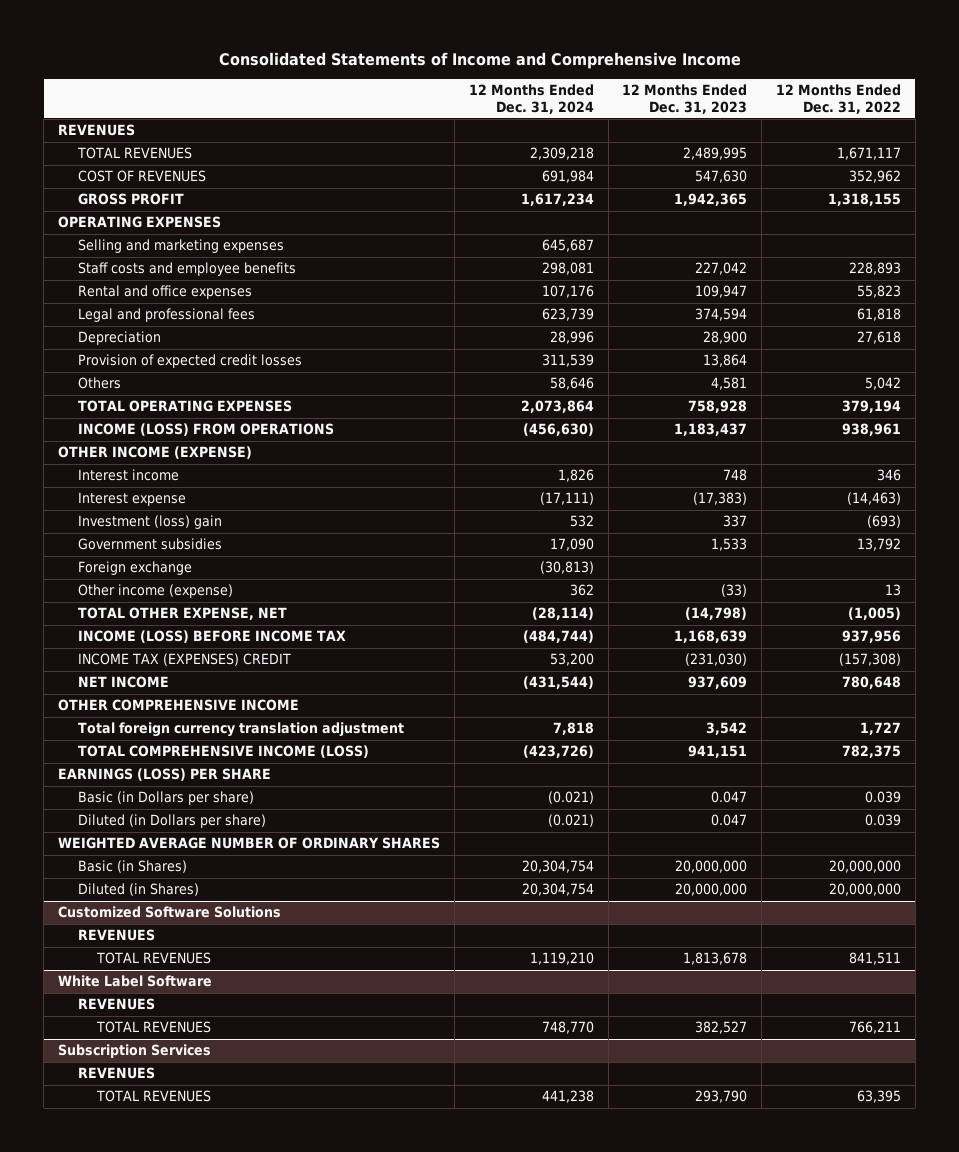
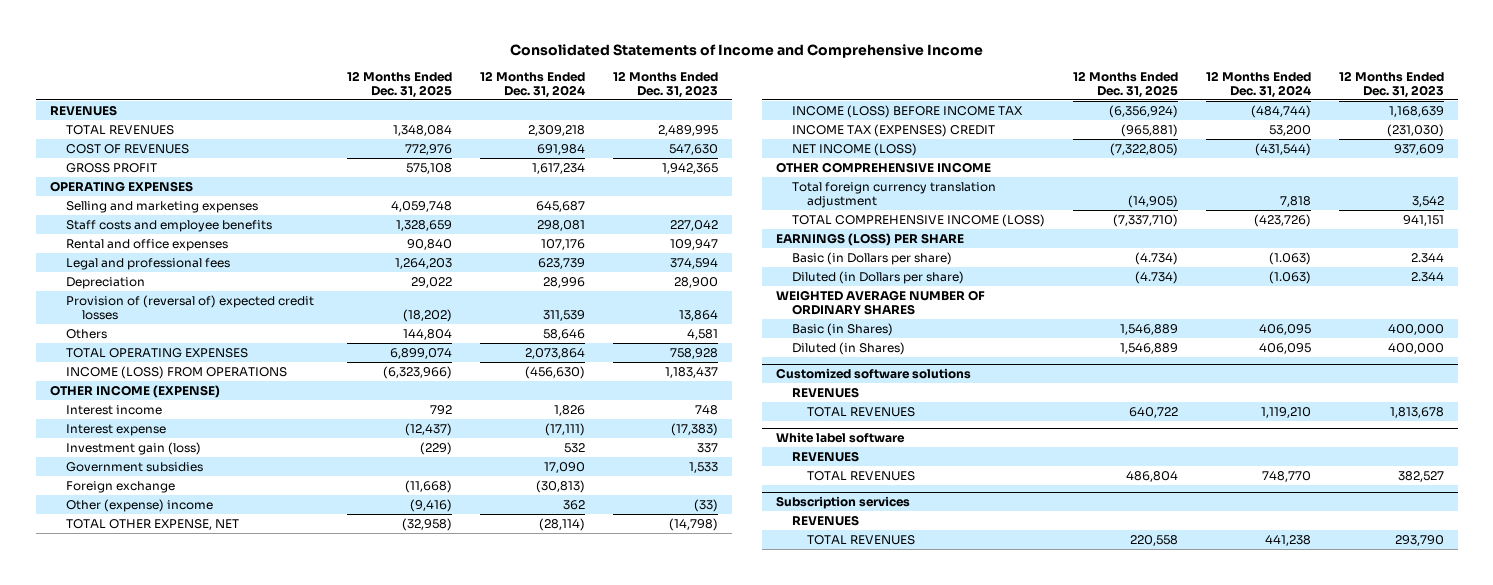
[776,84,902,114] 12 Months Ended Dec. 31, 2022 -> none
none -> [346,70,452,98] 12 Months Ended Dec. 31, 2025
[77,354,302,369] Provision of expected credit losses -> [65,294,314,321] Provision of (reversal of) expected credit losses
[77,515,222,530] Investment (loss) gain -> [65,441,201,455] Investment gain (loss)
[77,584,233,599] Other income (expense) -> [65,498,213,512] Other (expense) income
[77,676,169,689] NET INCOME -> [791,142,917,156] NET INCOME (LOSS)
[547,791,594,805] (0.021) -> [1268,251,1311,265] (1.063)
[711,791,748,804] 0.047 -> [1410,252,1444,263] 2.344
[547,814,594,828] (0.021) -> [1268,270,1311,284] (1.063)
[711,814,748,827] 0.047 -> [1410,271,1444,282] 2.344
[521,860,594,874] 20,304,754 -> [1258,323,1311,335] 406,095
[675,860,748,874] 20,000,000 -> [1387,323,1444,335] 400,000
[521,883,594,897] 20,304,754 -> [1258,342,1311,354] 406,095
[675,883,748,897] 20,000,000 -> [1387,342,1444,354] 400,000
[57,906,281,919] Customized Software Solutions -> [775,367,971,379] Customized software solutions
[57,975,212,988] White Label Software -> [775,431,905,443] White label software
[57,1044,211,1059] Subscription Services -> [775,495,910,509] Subscription services

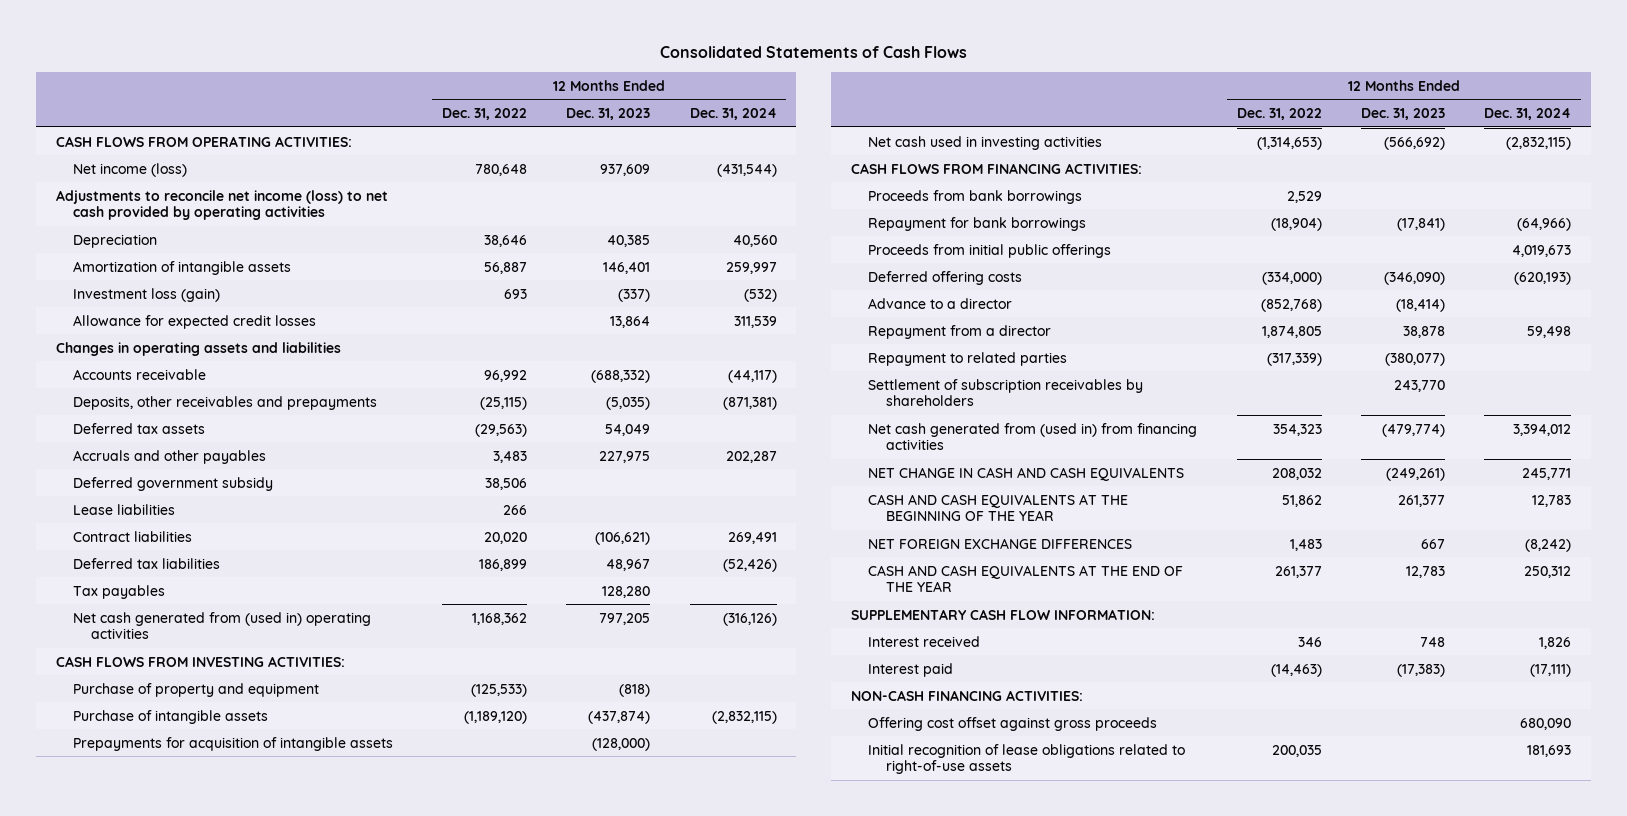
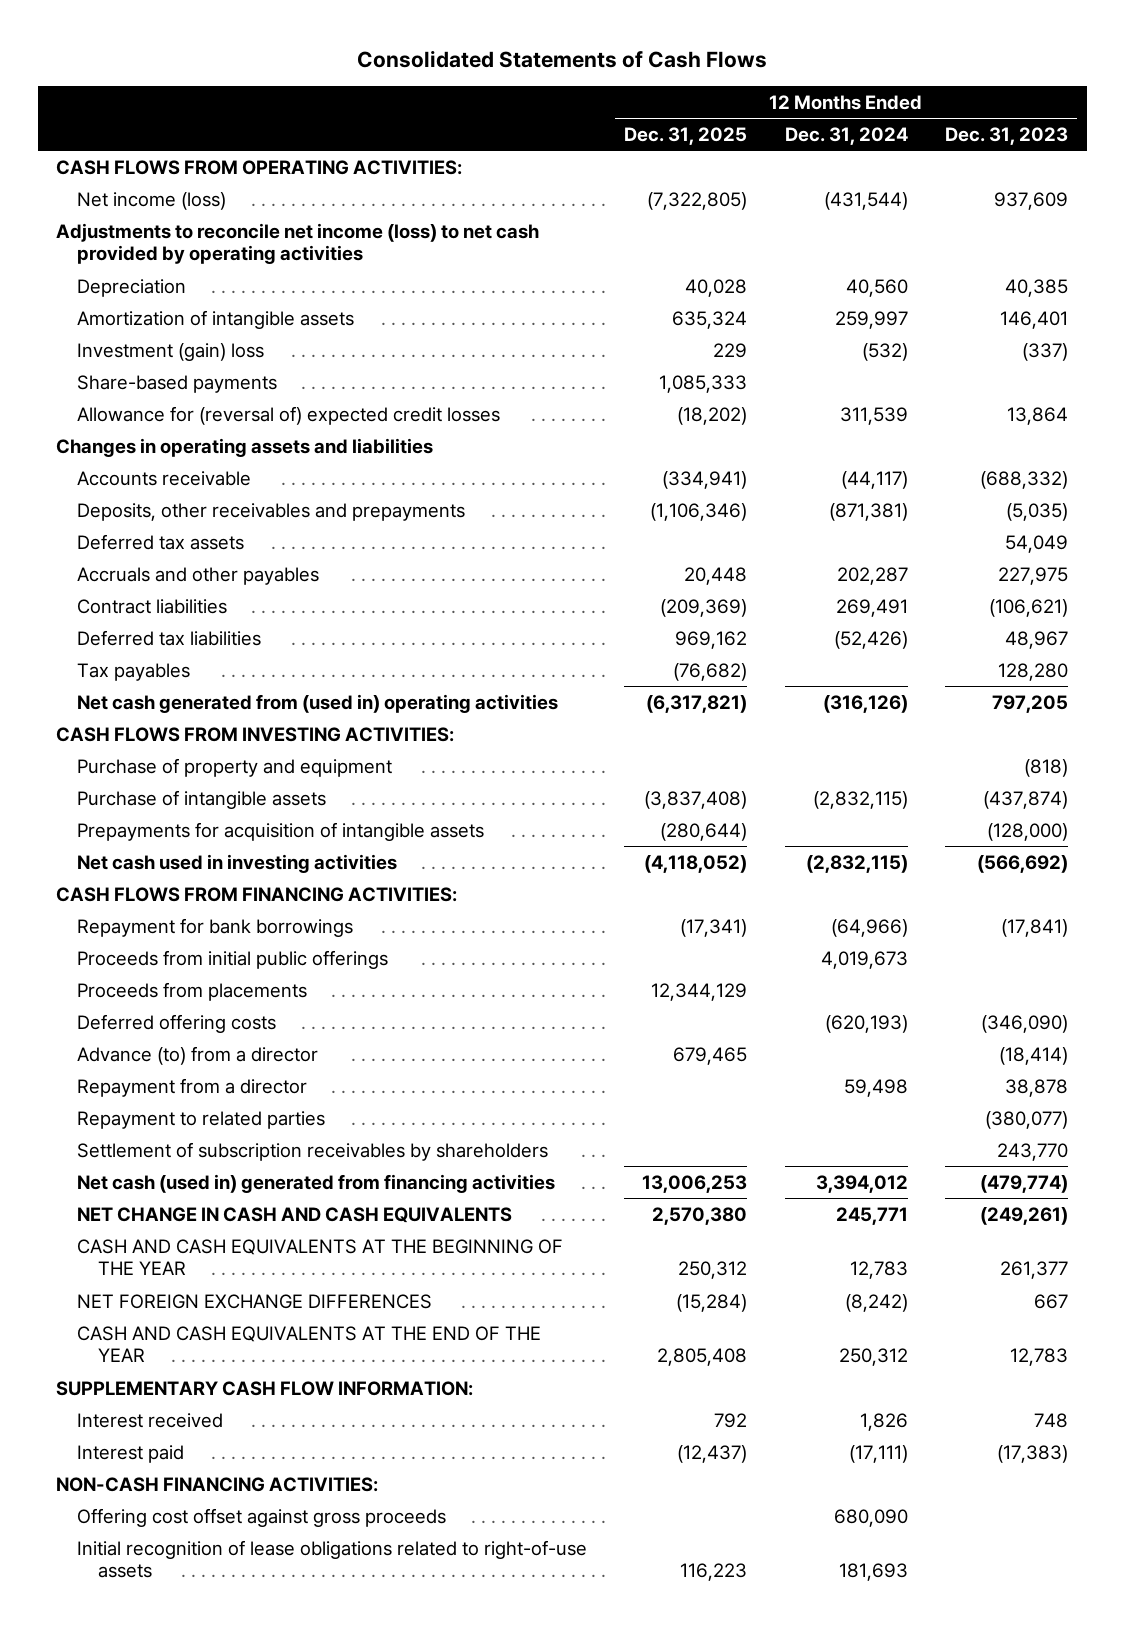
[441,107,527,120] Dec. 31, 2022 -> none
none -> [624,126,748,145] Dec. 31, 2025
[73,287,221,302] Investment loss (gain) -> [77,342,265,361] Investment (gain) loss
none -> [77,374,278,393] Share-based payments
[73,314,317,329] Allowance for expected credit losses -> [77,405,501,425] Allowance for (reversal of) expected credit losses
[73,476,274,491] Deferred government subsidy -> none
[73,503,176,515] Lease liabilities -> none
[868,189,1083,204] Proceeds from bank borrowings -> none
none -> [77,981,308,1001] Proceeds from placements
[868,297,1013,309] Advance to a director -> [77,1045,319,1065] Advance (to) from a director
[868,422,1198,450] Net cash generated from (used in) from financing activities -> [77,1173,556,1193] Net cash (used in) generated from financing activities

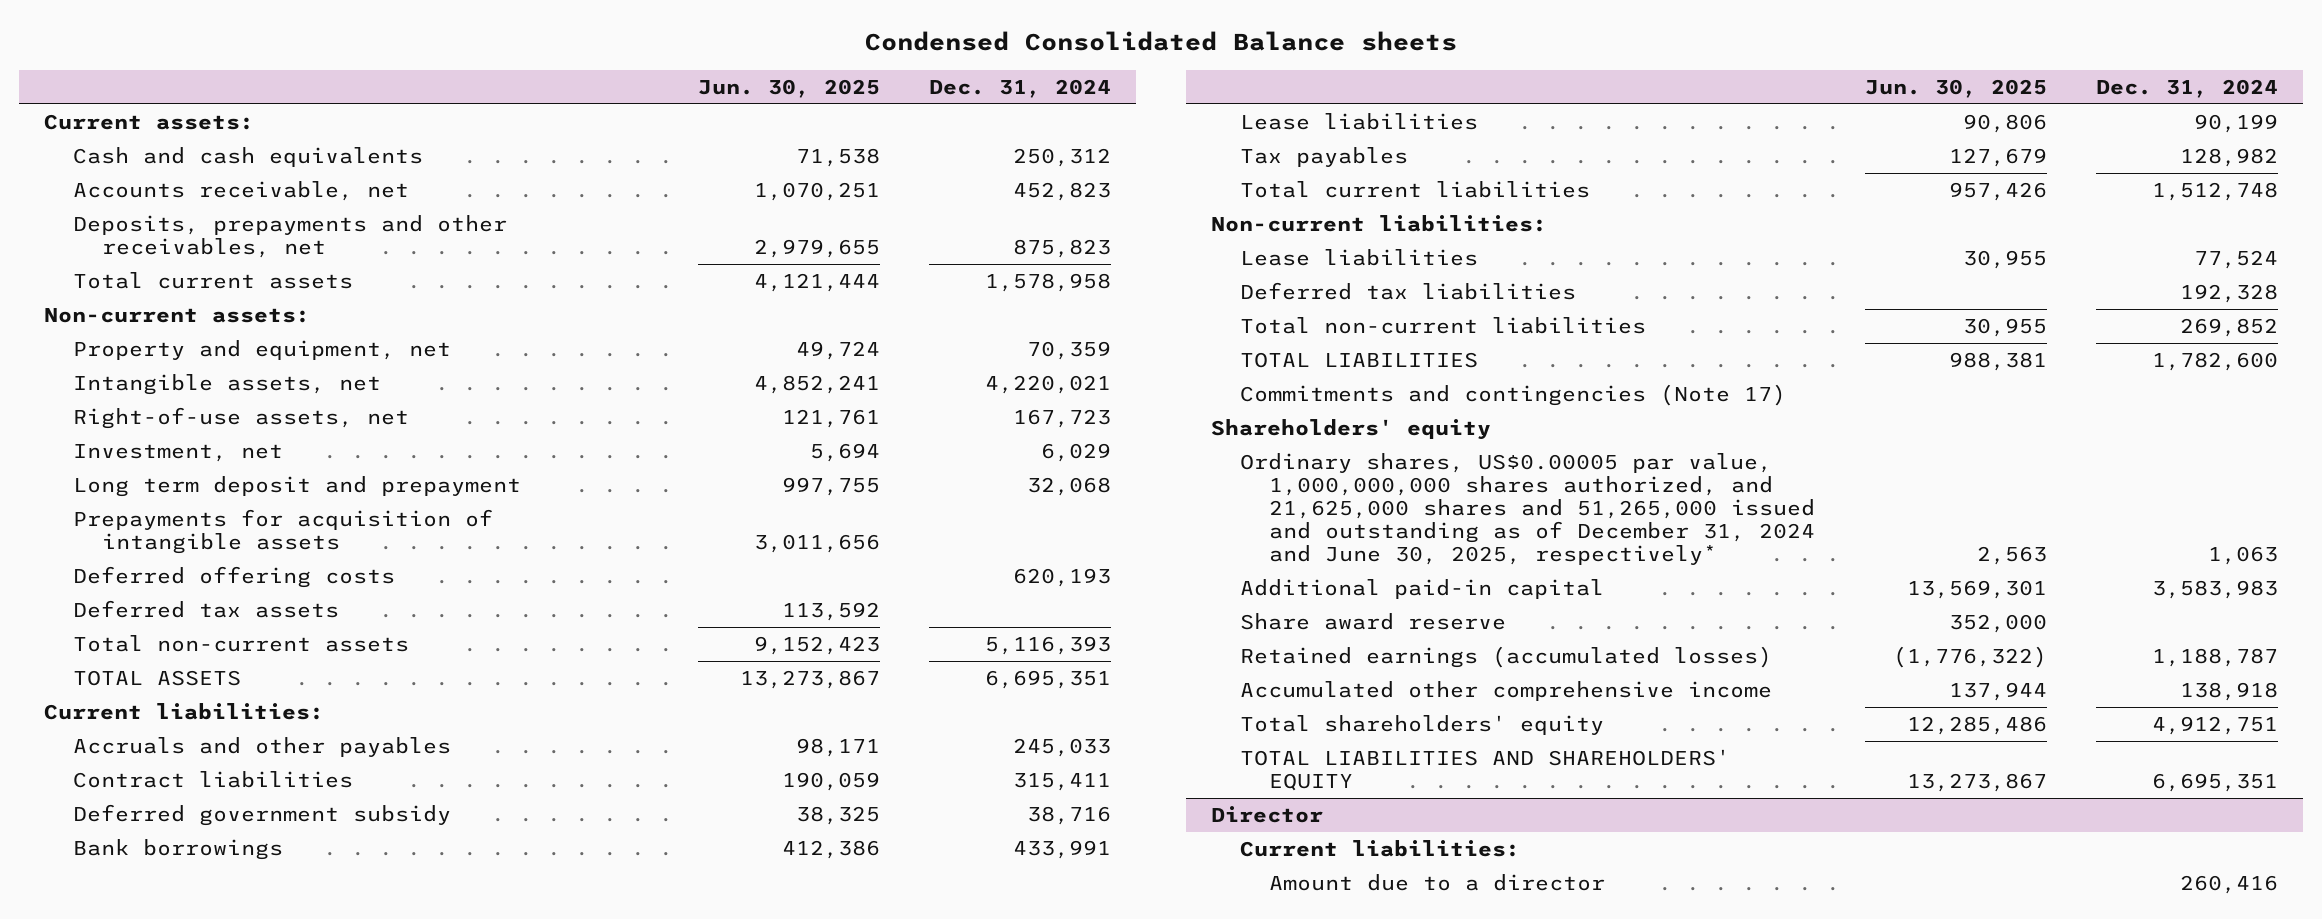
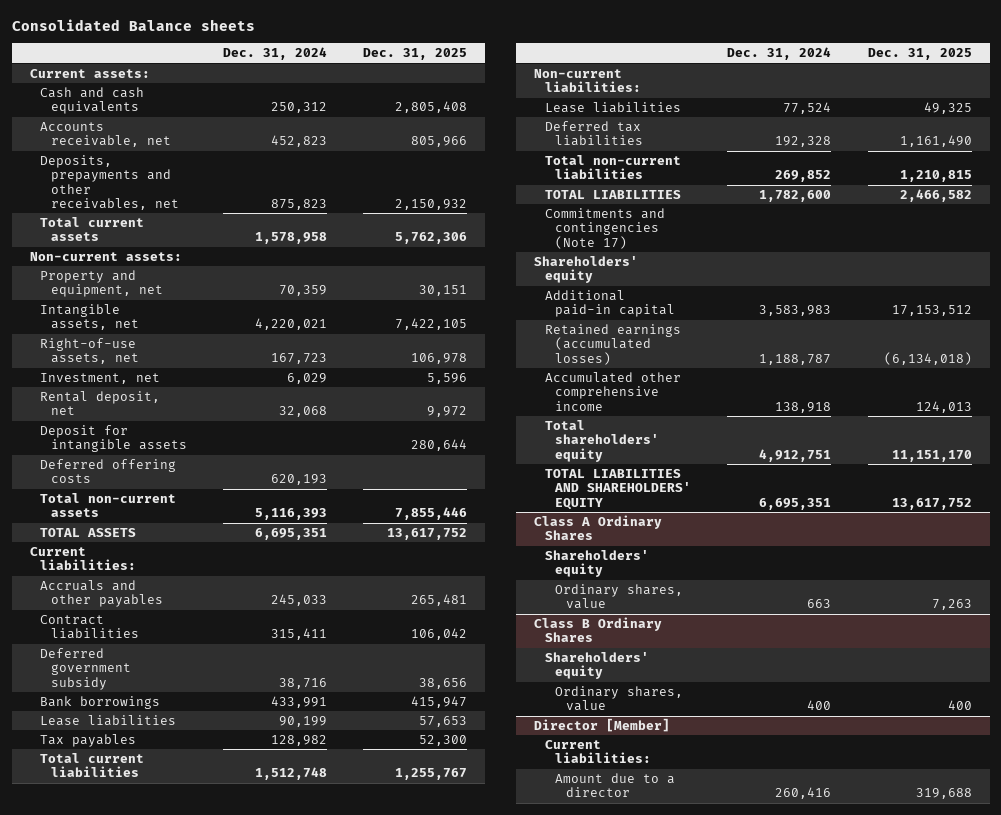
[864,30,1457,51] Condensed Consolidated Balance sheets -> [11,19,255,32] Consolidated Balance sheets
[697,78,880,98] Jun. 30, 2025 -> none
none -> [363,48,468,61] Dec. 31, 2025
[72,475,521,497] Long term deposit and prepayment -> [40,390,161,416] Rental deposit, net
[72,508,493,554] Prepayments for acquisition of intangible assets -> [40,424,187,453] Deposit for intangible assets
[72,599,339,618] Deferred tax assets -> none
[1239,452,1816,566] Ordinary shares, US$0.00005 par value, 1,000,000,000 shares authorized, and 21,625,000 shares and 51,265,000 issued and outstanding as of December 31, 2024 and June 30, 2025, respectively* -> none
[1239,612,1506,630] Share award reserve -> none
none -> [534,514,663,541] Class A Ordinary Shares
none -> [544,549,649,578] Shareholders' equity
none -> [555,583,684,610] Ordinary shares, value
none -> [534,616,663,643] Class B Ordinary Shares
none -> [544,651,649,680] Shareholders' equity
none -> [555,685,684,712] Ordinary shares, value
[1210,805,1323,823] Director -> [534,717,671,732] Director [Member]

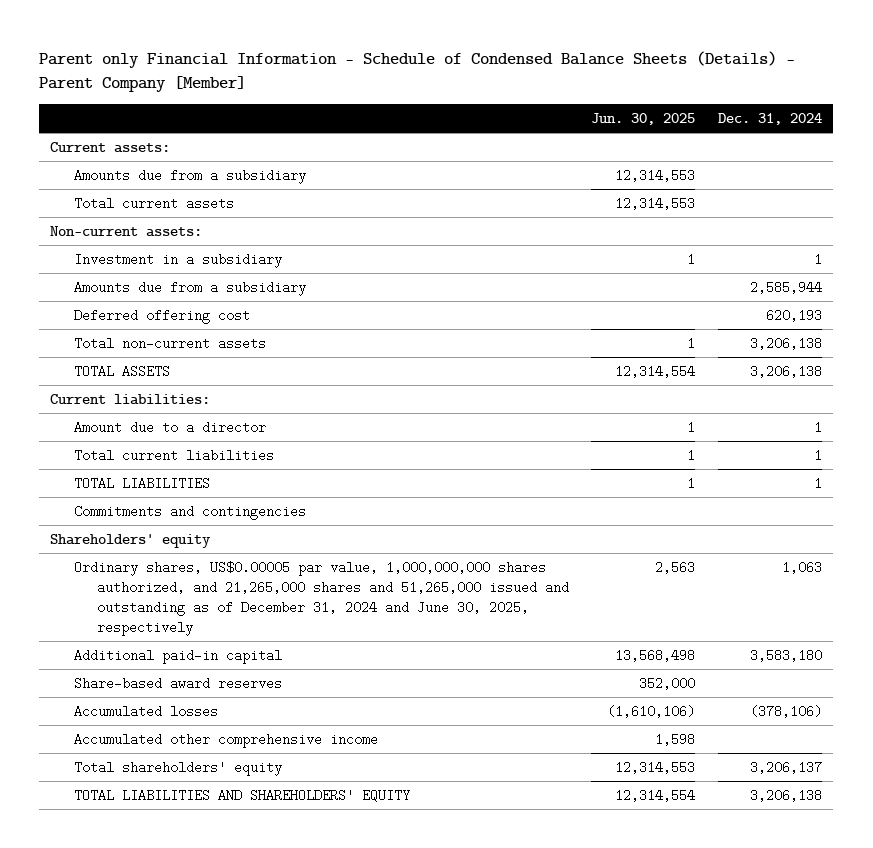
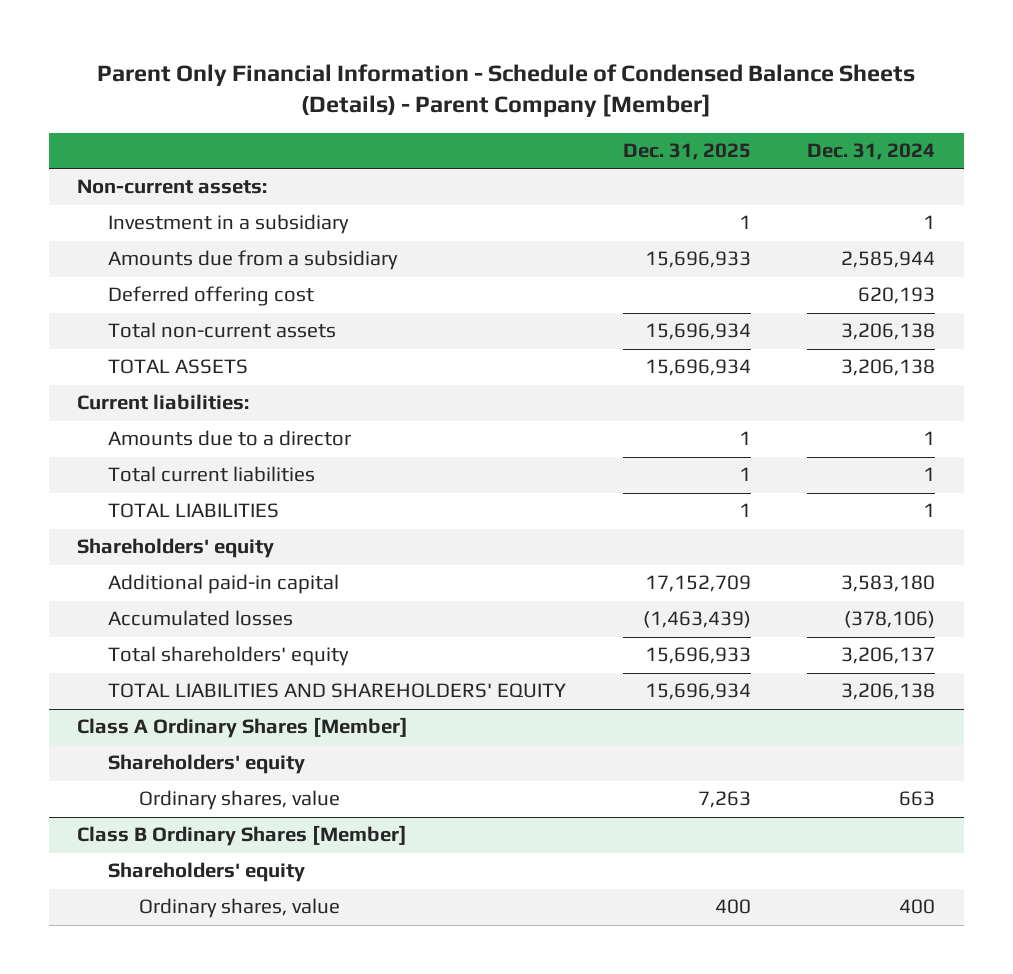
[39,50,796,93] Parent only Financial Information - Schedule of Condensed Balance Sheets (Details) - Parent Company [Member] -> [97,63,916,118] Parent Only Financial Information - Schedule of Condensed Balance Sheets (Details) - Parent Company [Member]
[591,113,696,126] Jun. 30, 2025 -> none
none -> [622,143,751,161] Dec. 31, 2025
[50,141,171,153] Current assets: -> none
[73,168,306,184] Amounts due from a subsidiary -> none
[73,196,234,210] Total current assets -> none
[73,420,266,434] Amount due to a director -> [108,430,352,447] Amounts due to a director
[73,504,306,520] Commitments and contingencies -> none
[73,560,569,636] Ordinary shares, US$0.00005 par value, 1,000,000,000 shares authorized, and 21,265,000 shares and 51,265,000 issued and outstanding as of December 31, 2024 and June 30, 2025, respectively -> none
[73,676,282,690] Share-based award reserves -> none
[73,732,378,748] Accumulated other comprehensive income -> none
none -> [77,717,409,739] Class A Ordinary Shares [Member]
none -> [108,754,306,775] Shareholders' equity
none -> [139,790,341,811] Ordinary shares, value
none -> [77,825,408,847] Class B Ordinary Shares [Member]
none -> [108,862,306,883] Shareholders' equity
none -> [139,898,341,919] Ordinary shares, value

